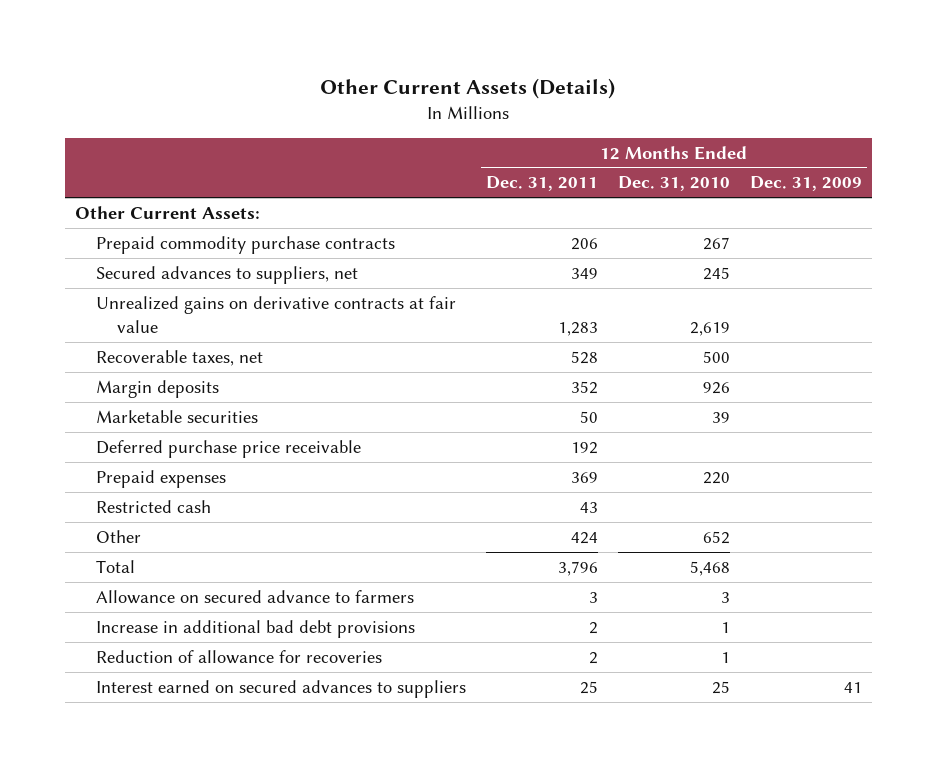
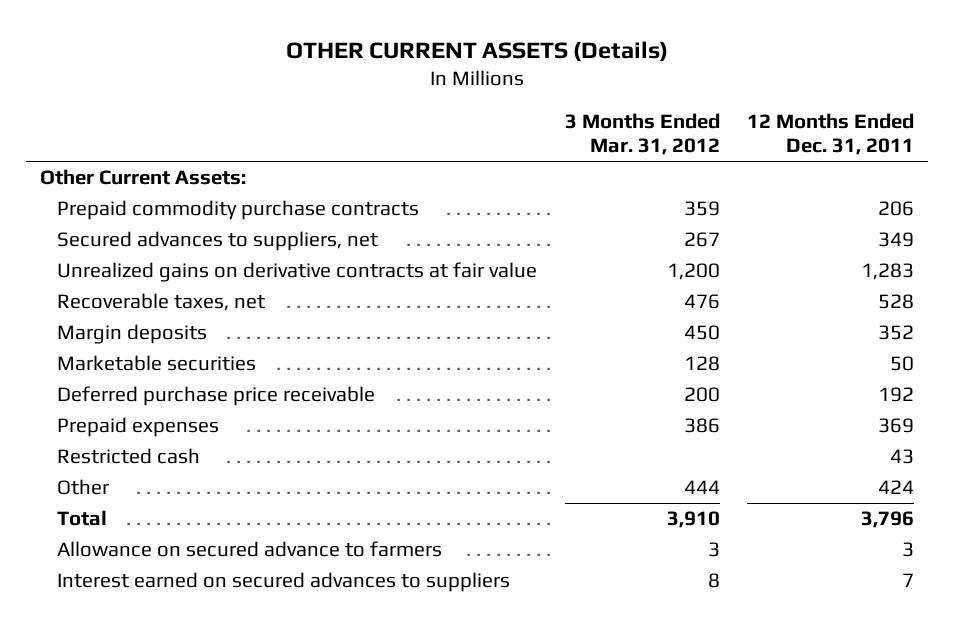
[320,77,616,99] Other Current Assets (Details) -> [286,40,669,61] OTHER CURRENT ASSETS (Details)
[618,176,731,192] Dec. 31, 2010 -> none
[749,176,862,192] Dec. 31, 2009 -> none
none -> [564,113,720,156] 3 Months Ended Mar. 31, 2012
[96,619,416,638] Increase in additional bad debt provisions -> none
[96,649,383,664] Reduction of allowance for recoveries -> none
[580,680,599,694] 25 -> [902,573,915,588] 7

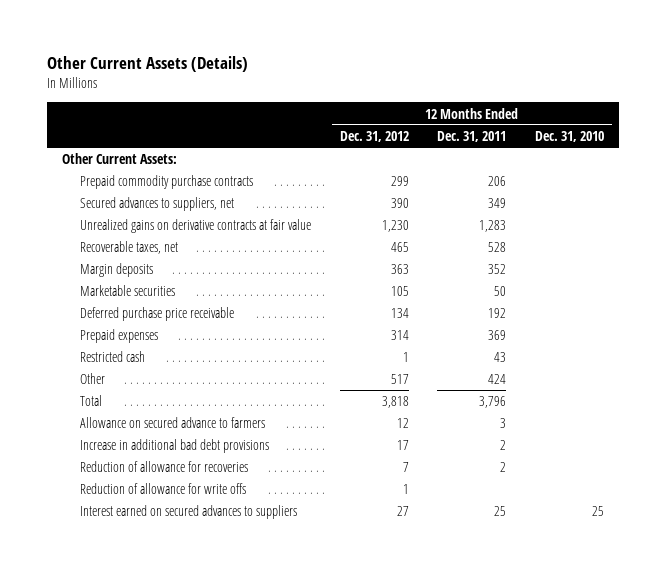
[286,40,669,61] OTHER CURRENT ASSETS (Details) -> [47,56,249,73] Other Current Assets (Details)
[564,113,720,156] 3 Months Ended Mar. 31, 2012 -> none
none -> [339,131,409,143] Dec. 31, 2012
none -> [535,131,605,143] Dec. 31, 2010
none -> [79,439,269,454] Increase in additional bad debt provisions
none -> [79,461,248,473] Reduction of allowance for recoveries
none -> [79,483,246,495] Reduction of allowance for write offs
[902,573,915,588] 7 -> [494,506,507,517] 25

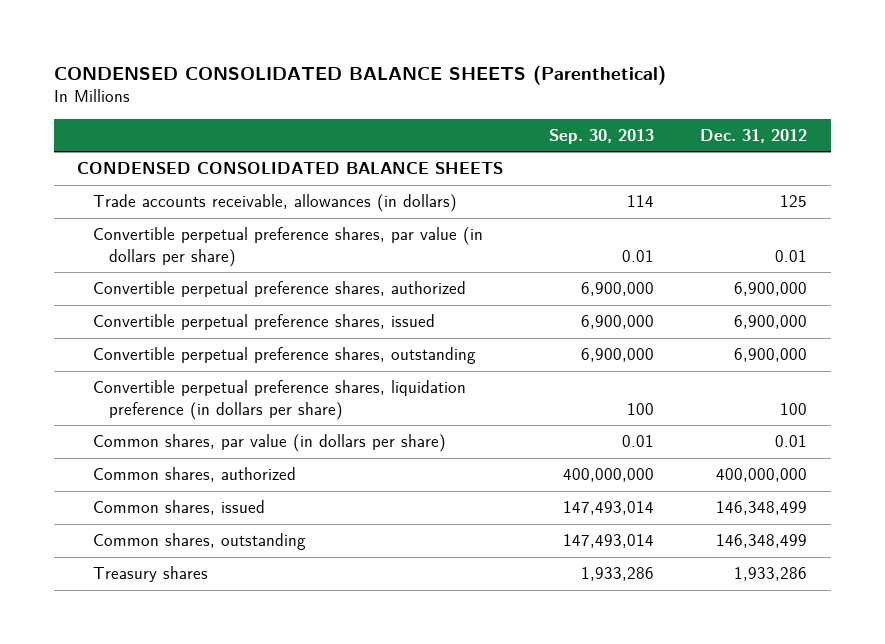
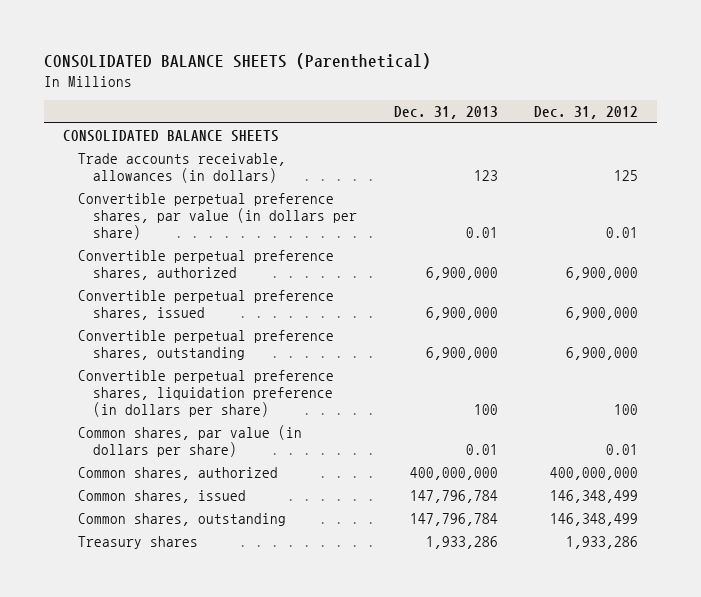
[54,64,667,85] CONDENSED CONSOLIDATED BALANCE SHEETS (Parenthetical) -> [44,53,432,70] CONSOLIDATED BALANCE SHEETS (Parenthetical)
[549,129,655,145] Sep. 30, 2013 -> none
none -> [393,105,498,119] Dec. 31, 2013
[77,162,504,175] CONDENSED CONSOLIDATED BALANCE SHEETS -> [62,130,279,143] CONSOLIDATED BALANCE SHEETS

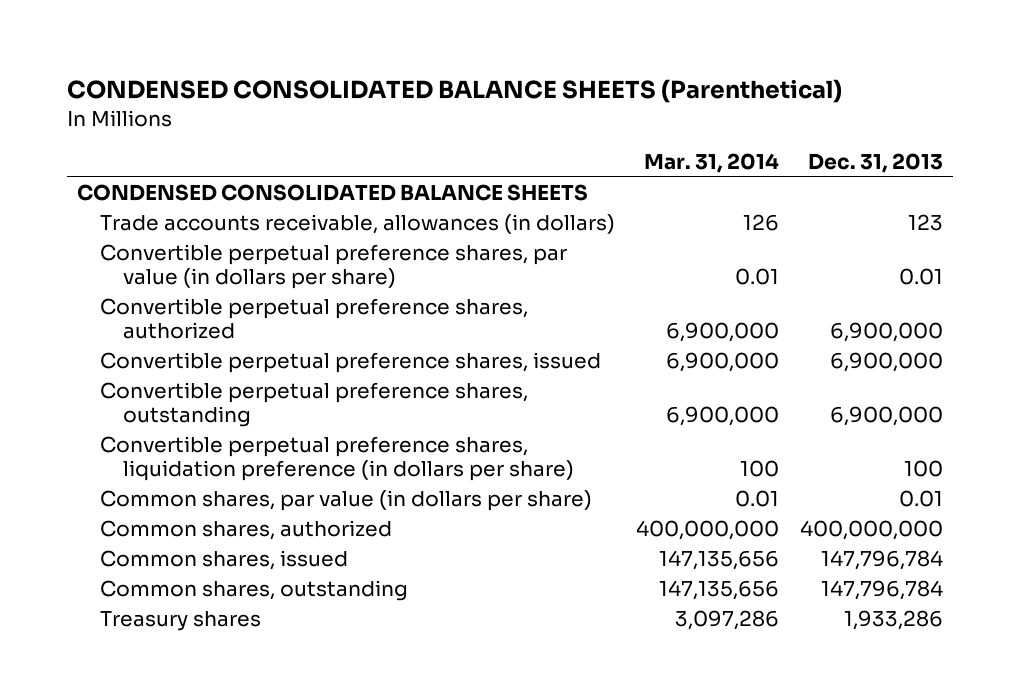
[44,53,432,70] CONSOLIDATED BALANCE SHEETS (Parenthetical) -> [66,79,842,104] CONDENSED CONSOLIDATED BALANCE SHEETS (Parenthetical)
[534,105,639,119] Dec. 31, 2012 -> none
none -> [643,152,779,173] Mar. 31, 2014
[62,130,279,143] CONSOLIDATED BALANCE SHEETS -> [76,183,588,201] CONDENSED CONSOLIDATED BALANCE SHEETS

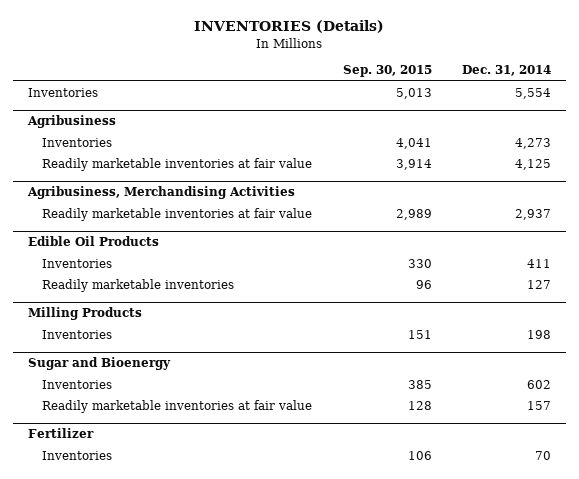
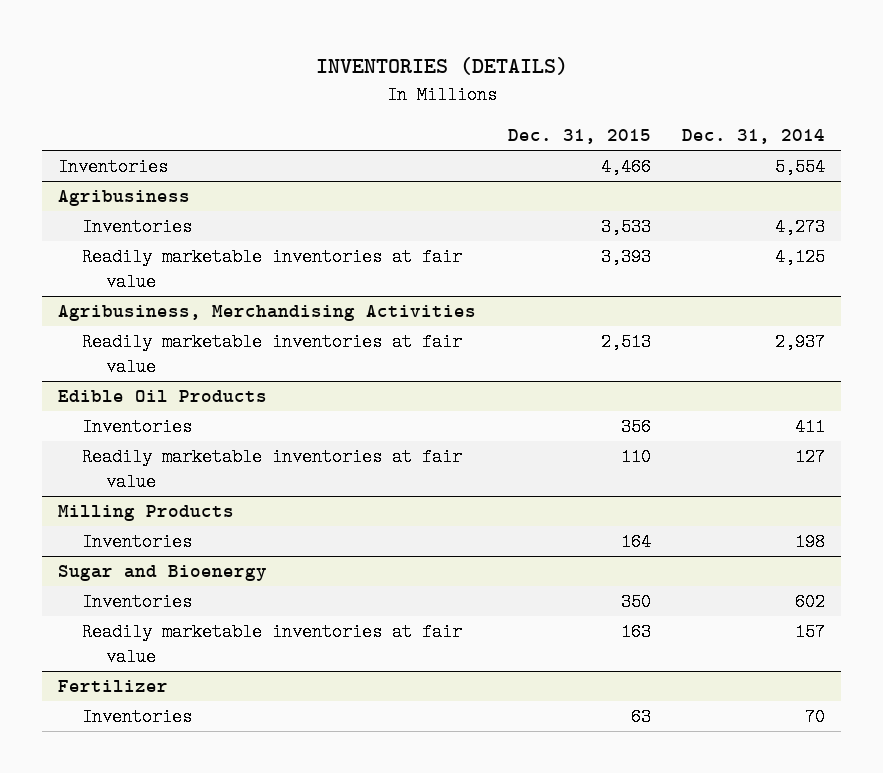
[194,20,385,34] INVENTORIES (Details) -> [315,57,568,76] INVENTORIES (DETAILS)
[342,65,432,78] Sep. 30, 2015 -> none
none -> [507,129,651,145] Dec. 31, 2015
[42,278,235,292] Readily marketable inventories -> [81,448,462,491] Readily marketable inventories at fair value

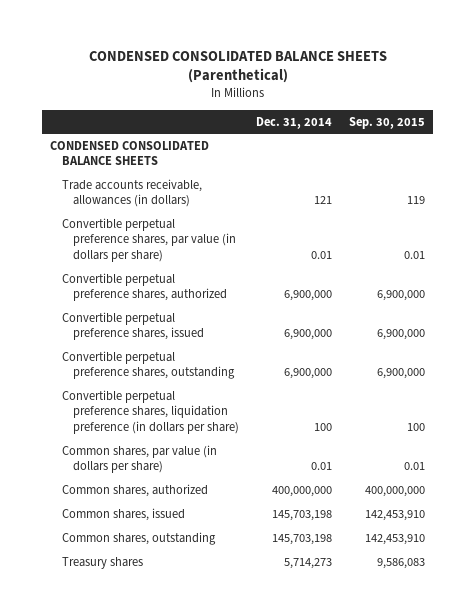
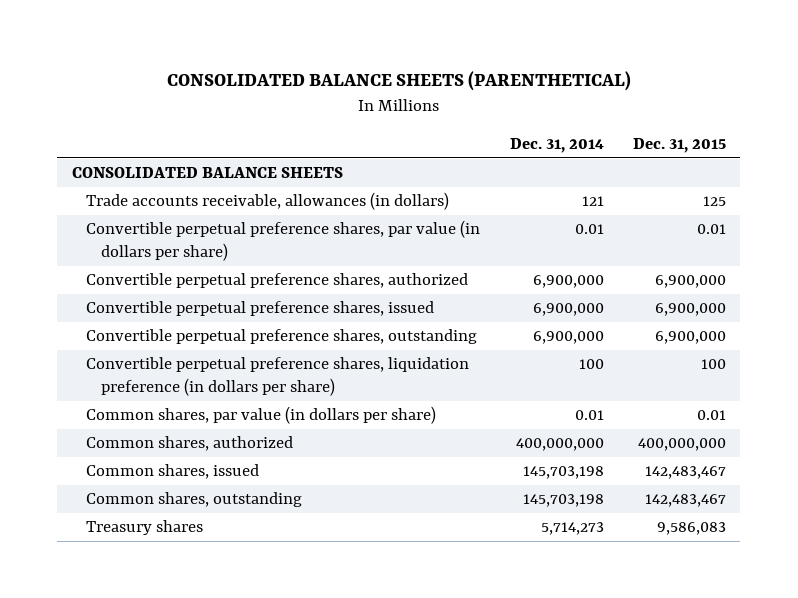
[88,51,387,84] CONDENSED CONSOLIDATED BALANCE SHEETS (Parenthetical) -> [166,70,631,91] CONSOLIDATED BALANCE SHEETS (PARENTHETICAL)
[348,116,425,129] Sep. 30, 2015 -> none
none -> [632,137,726,153] Dec. 31, 2015
[50,140,210,166] CONDENSED CONSOLIDATED BALANCE SHEETS -> [71,167,343,179] CONSOLIDATED BALANCE SHEETS

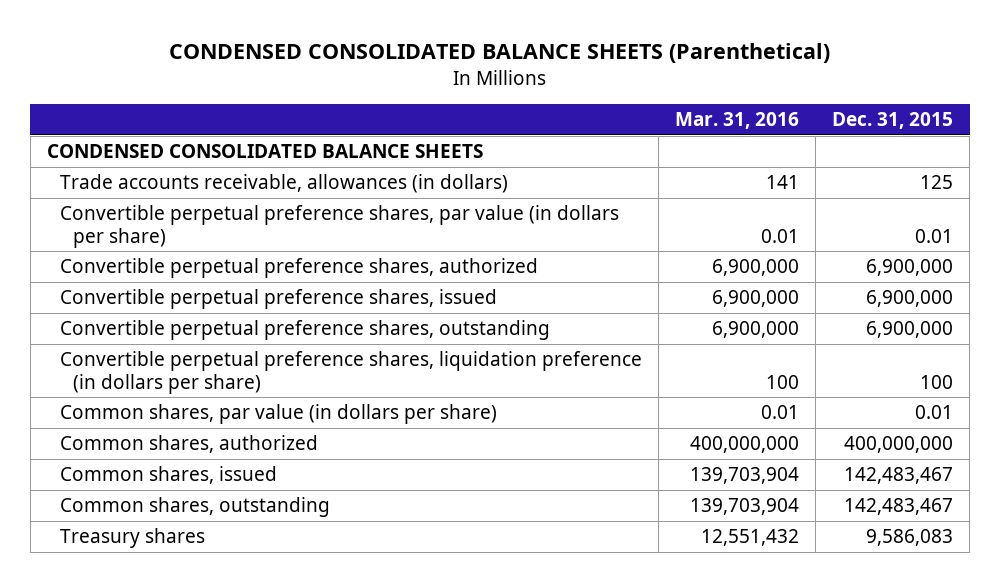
[166,70,631,91] CONSOLIDATED BALANCE SHEETS (PARENTHETICAL) -> [168,43,830,64] CONDENSED CONSOLIDATED BALANCE SHEETS (Parenthetical)
[509,137,604,153] Dec. 31, 2014 -> none
none -> [675,112,800,130] Mar. 31, 2016
[71,167,343,179] CONSOLIDATED BALANCE SHEETS -> [46,144,483,159] CONDENSED CONSOLIDATED BALANCE SHEETS

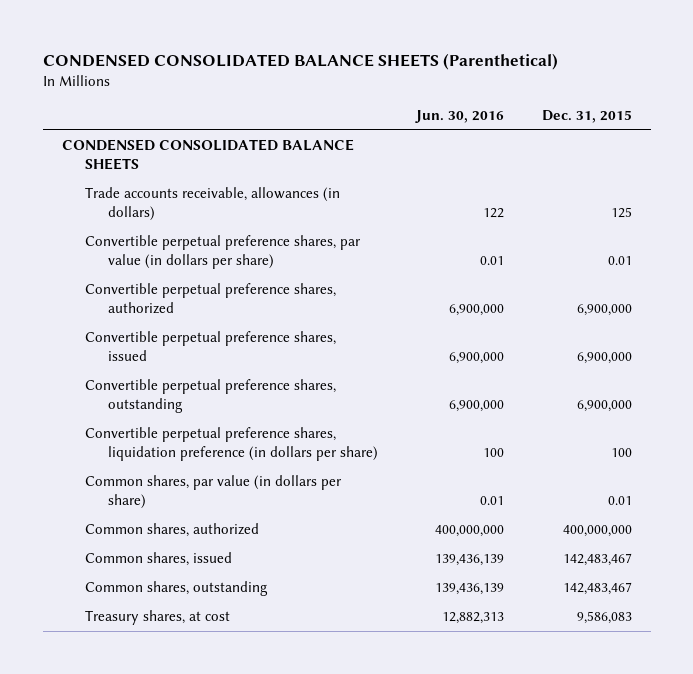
[675,112,800,130] Mar. 31, 2016 -> none
none -> [414,109,504,123] Jun. 30, 2016
[60,528,206,549] Treasury shares -> [84,610,230,626] Treasury shares, at cost

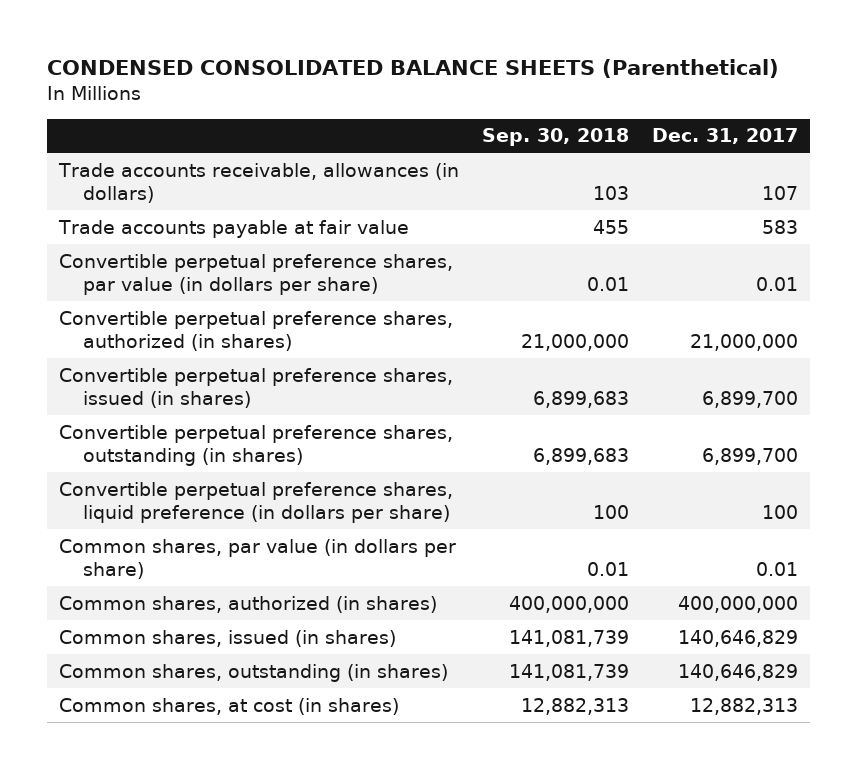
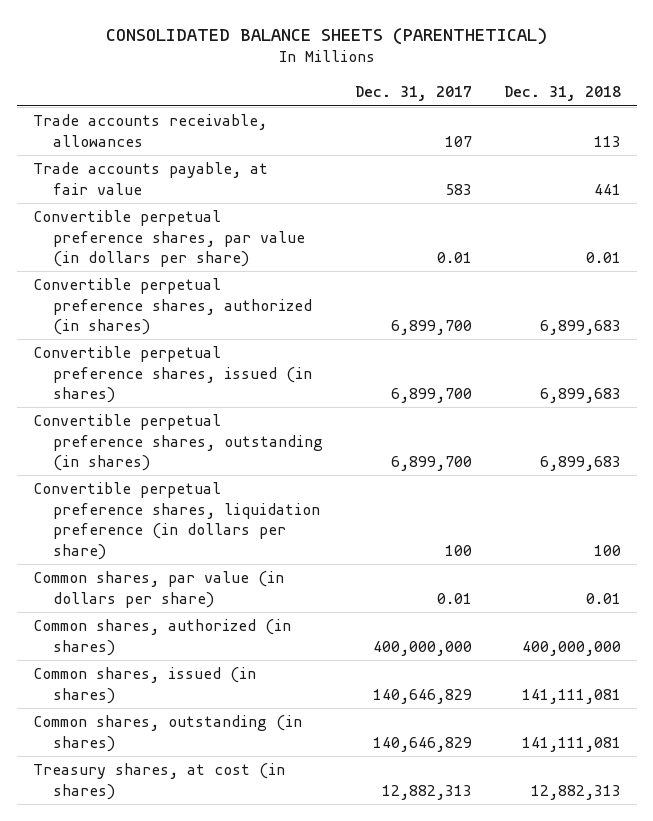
[46,59,779,79] CONDENSED CONSOLIDATED BALANCE SHEETS (Parenthetical) -> [105,27,547,45] CONSOLIDATED BALANCE SHEETS (PARENTHETICAL)
[481,128,629,147] Sep. 30, 2018 -> none
none -> [503,86,621,102] Dec. 31, 2018
[57,162,459,203] Trade accounts receivable, allowances (in dollars) -> [32,114,267,147] Trade accounts receivable, allowances
[57,219,409,238] Trade accounts payable at fair value -> [32,162,268,195] Trade accounts payable, at fair value
[690,333,799,351] 21,000,000 -> [390,320,472,336] 6,899,700
[58,481,453,523] Convertible perpetual preference shares, liquid preference (in dollars per share) -> [32,482,320,560] Convertible perpetual preference shares, liquidation preference (in dollars per share)
[58,697,399,715] Common shares, at cost (in shares) -> [32,763,285,800] Treasury shares, at cost (in shares)

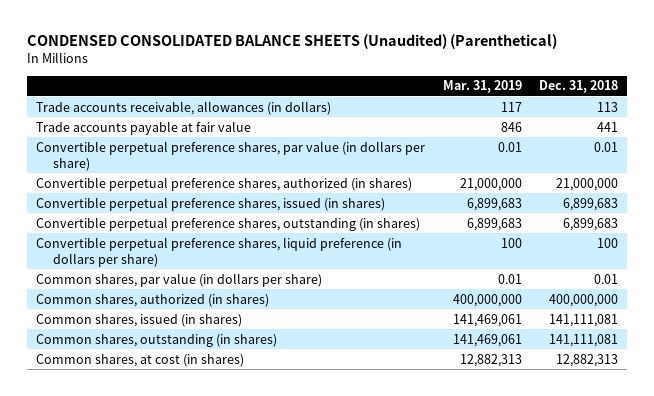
[105,27,547,45] CONSOLIDATED BALANCE SHEETS (PARENTHETICAL) -> [27,34,558,50] CONDENSED CONSOLIDATED BALANCE SHEETS (Unaudited) (Parenthetical)
[354,86,472,102] Dec. 31, 2017 -> none
none -> [442,80,522,94] Mar. 31, 2019
[32,114,267,147] Trade accounts receivable, allowances -> [35,100,331,115] Trade accounts receivable, allowances (in dollars)
[32,162,268,195] Trade accounts payable, at fair value -> [35,120,251,135] Trade accounts payable at fair value
[539,320,621,336] 6,899,683 -> [556,177,619,191] 21,000,000
[32,482,320,560] Convertible perpetual preference shares, liquidation preference (in dollars per share) -> [35,236,402,267] Convertible perpetual preference shares, liquid preference (in dollars per share)
[32,763,285,800] Treasury shares, at cost (in shares) -> [35,353,244,367] Common shares, at cost (in shares)

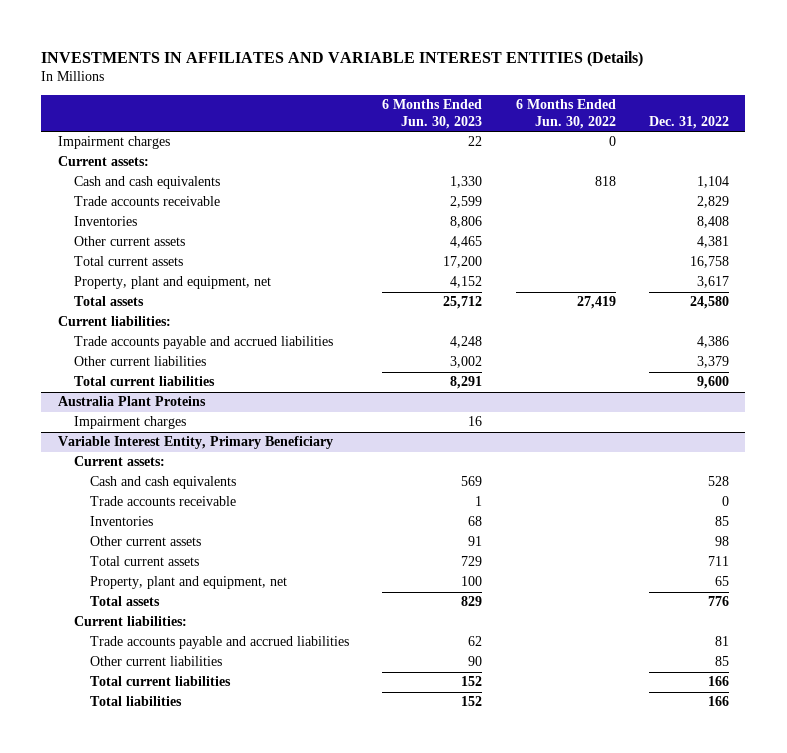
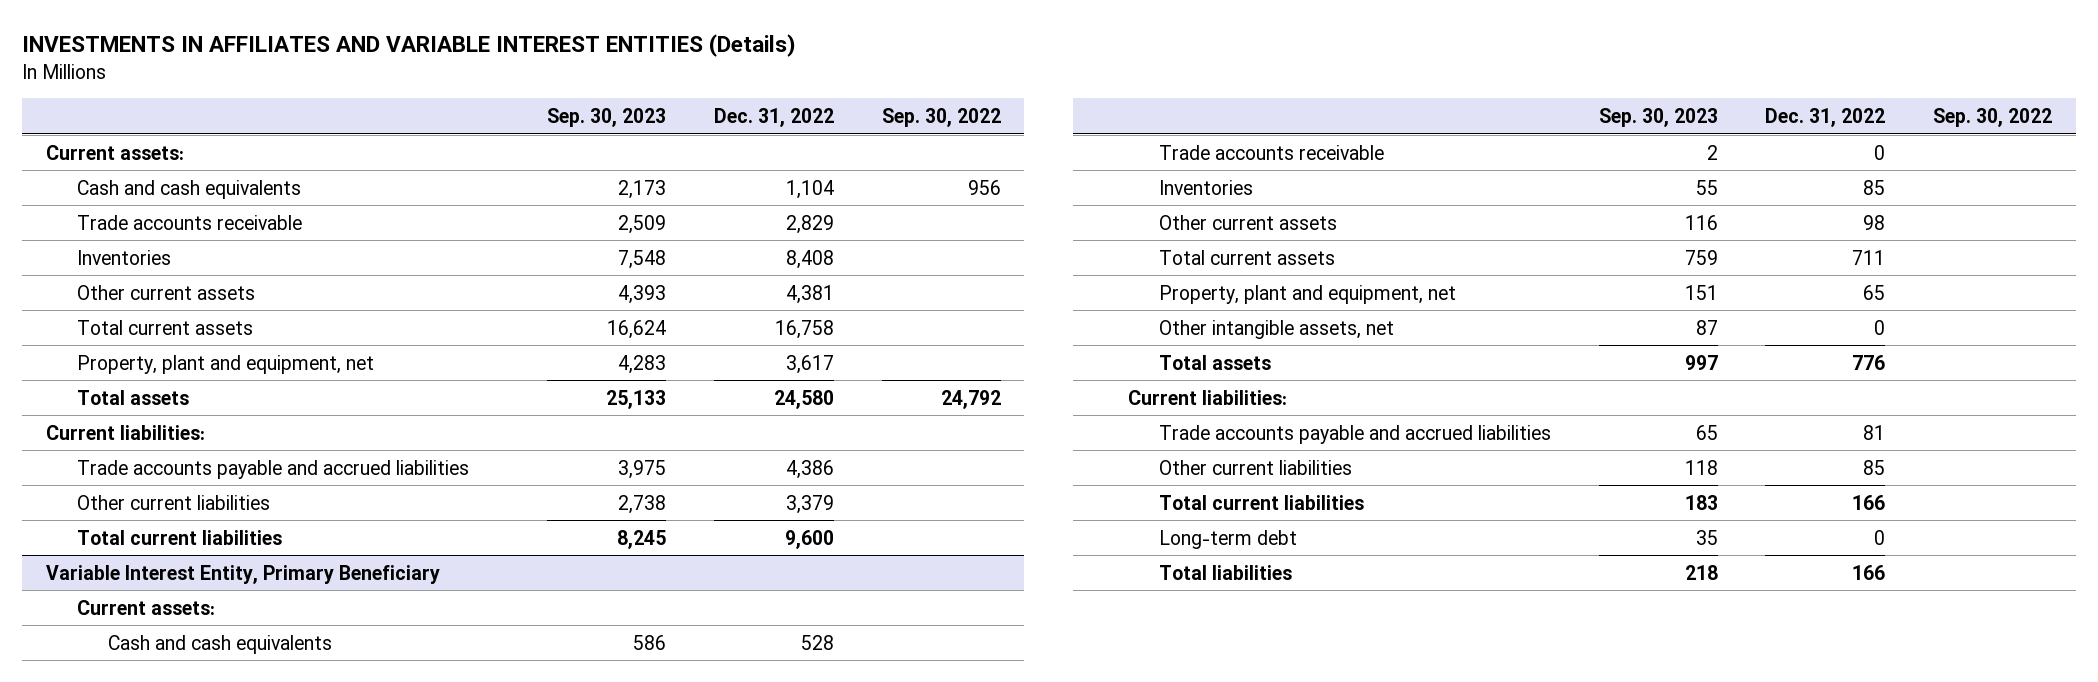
[382,99,483,129] 6 Months Ended Jun. 30, 2023 -> none
[515,99,616,129] 6 Months Ended Jun. 30, 2022 -> none
none -> [547,107,667,127] Sep. 30, 2023
none -> [881,107,1001,127] Sep. 30, 2022
[57,136,170,150] Impairment charges -> none
[57,396,206,407] Australia Plant Proteins -> none
[74,416,187,430] Impairment charges -> none
none -> [1159,319,1395,339] Other intangible assets, net
none -> [1159,529,1298,549] Long-term debt

